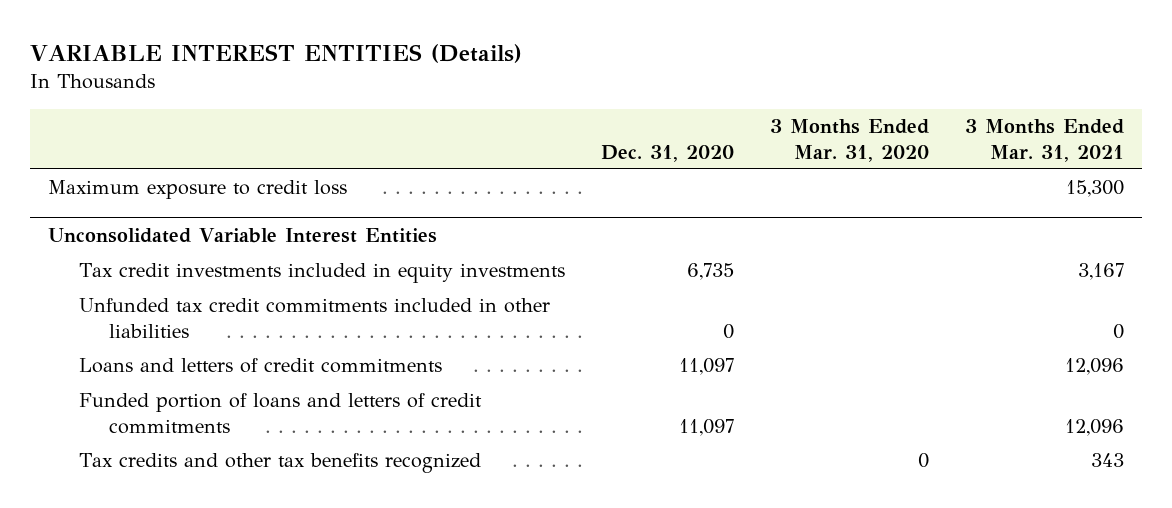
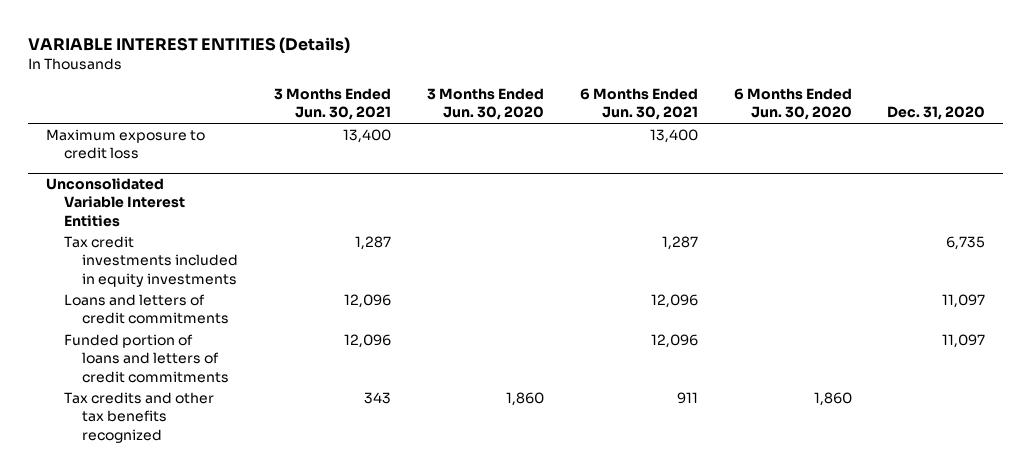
[769,118,929,162] 3 Months Ended Mar. 31, 2020 -> none
[964,118,1124,162] 3 Months Ended Mar. 31, 2021 -> none
none -> [274,88,392,121] 3 Months Ended Jun. 30, 2021
none -> [426,88,544,121] 3 Months Ended Jun. 30, 2020
none -> [579,88,698,121] 6 Months Ended Jun. 30, 2021
none -> [733,88,852,121] 6 Months Ended Jun. 30, 2020
[78,298,550,338] Unfunded tax credit commitments included in other liabilities -> none

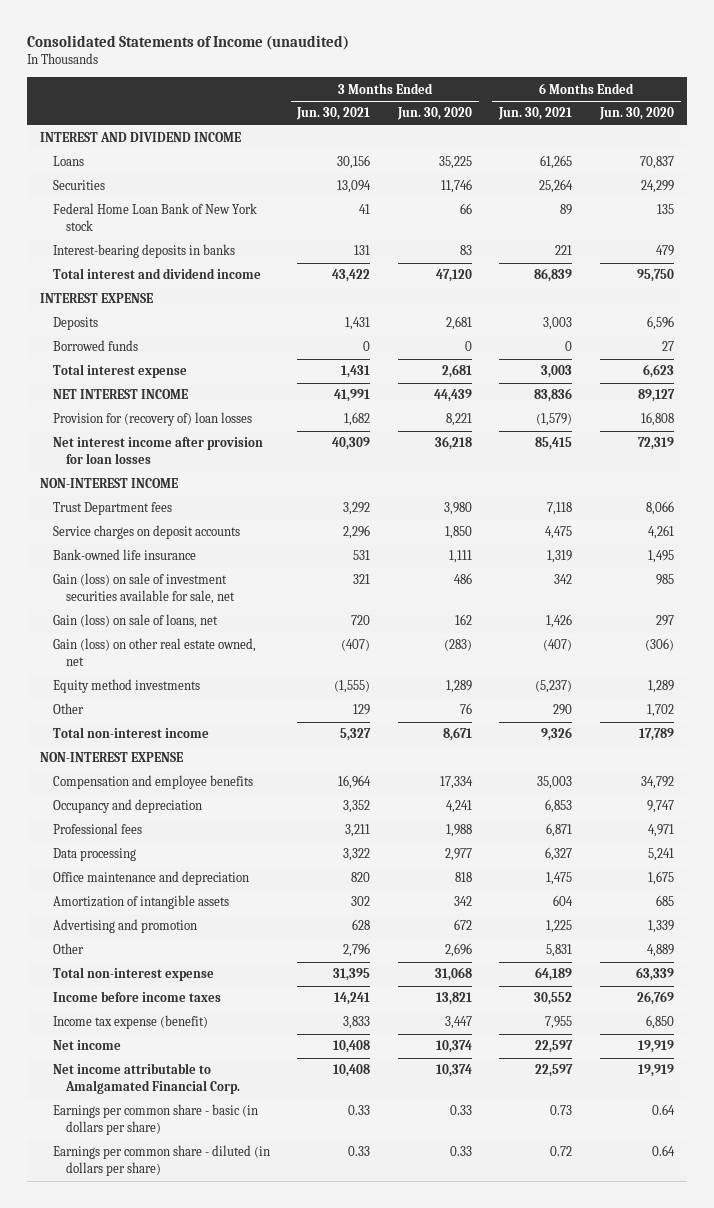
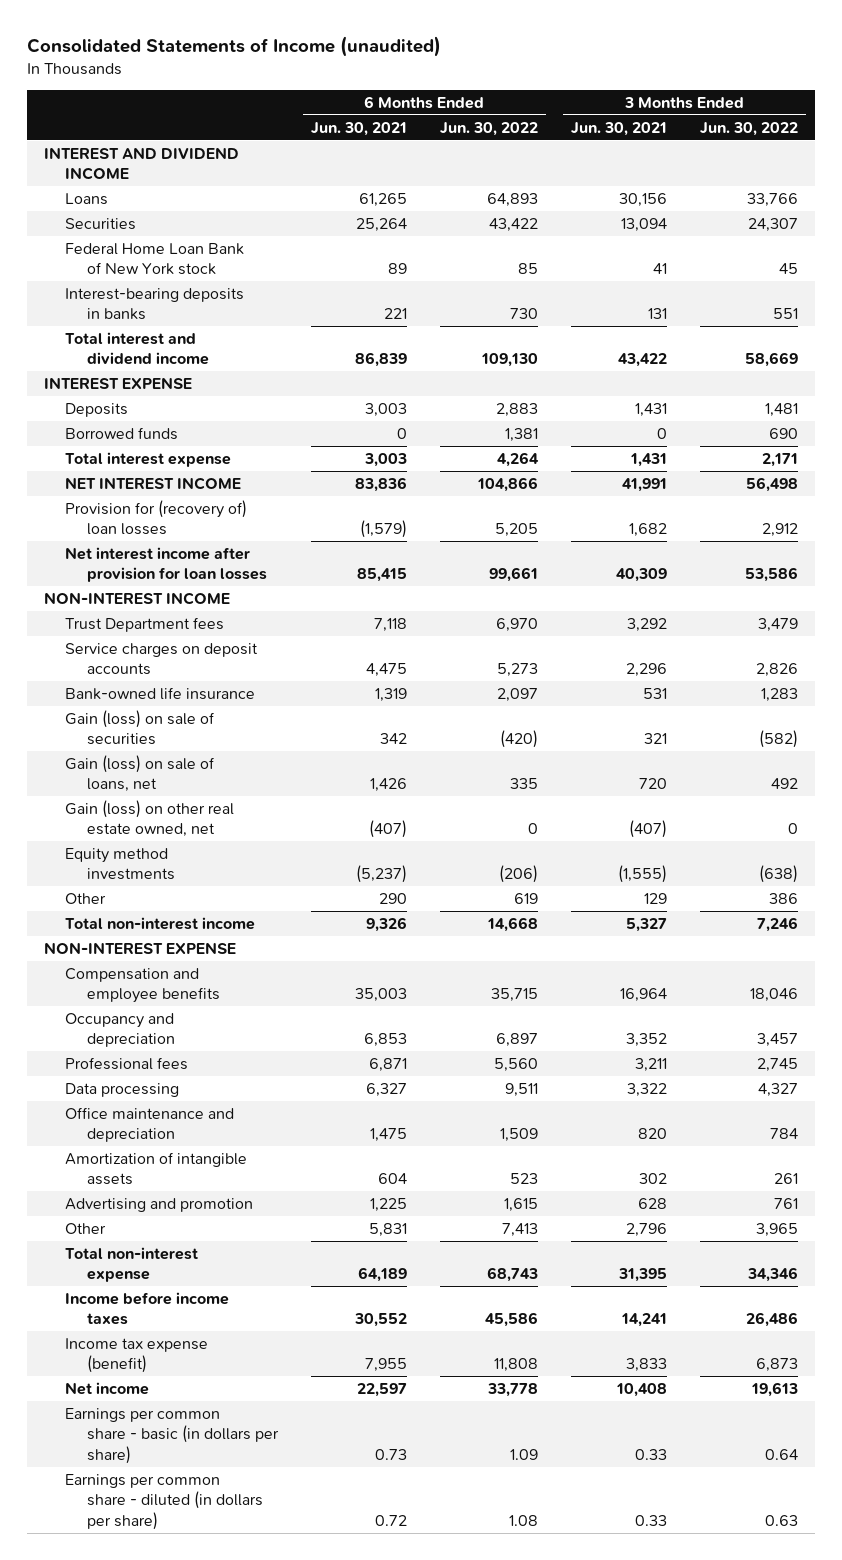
[396,107,472,121] Jun. 30, 2020 -> none
[598,107,674,121] Jun. 30, 2020 -> none
none -> [440,121,539,136] Jun. 30, 2022
none -> [700,121,799,136] Jun. 30, 2022
[52,573,235,605] Gain (loss) on sale of investment securities available for sale, net -> [65,709,216,746] Gain (loss) on sale of securities
[52,1063,240,1095] Net income attributable to Amalgamated Financial Corp. -> none

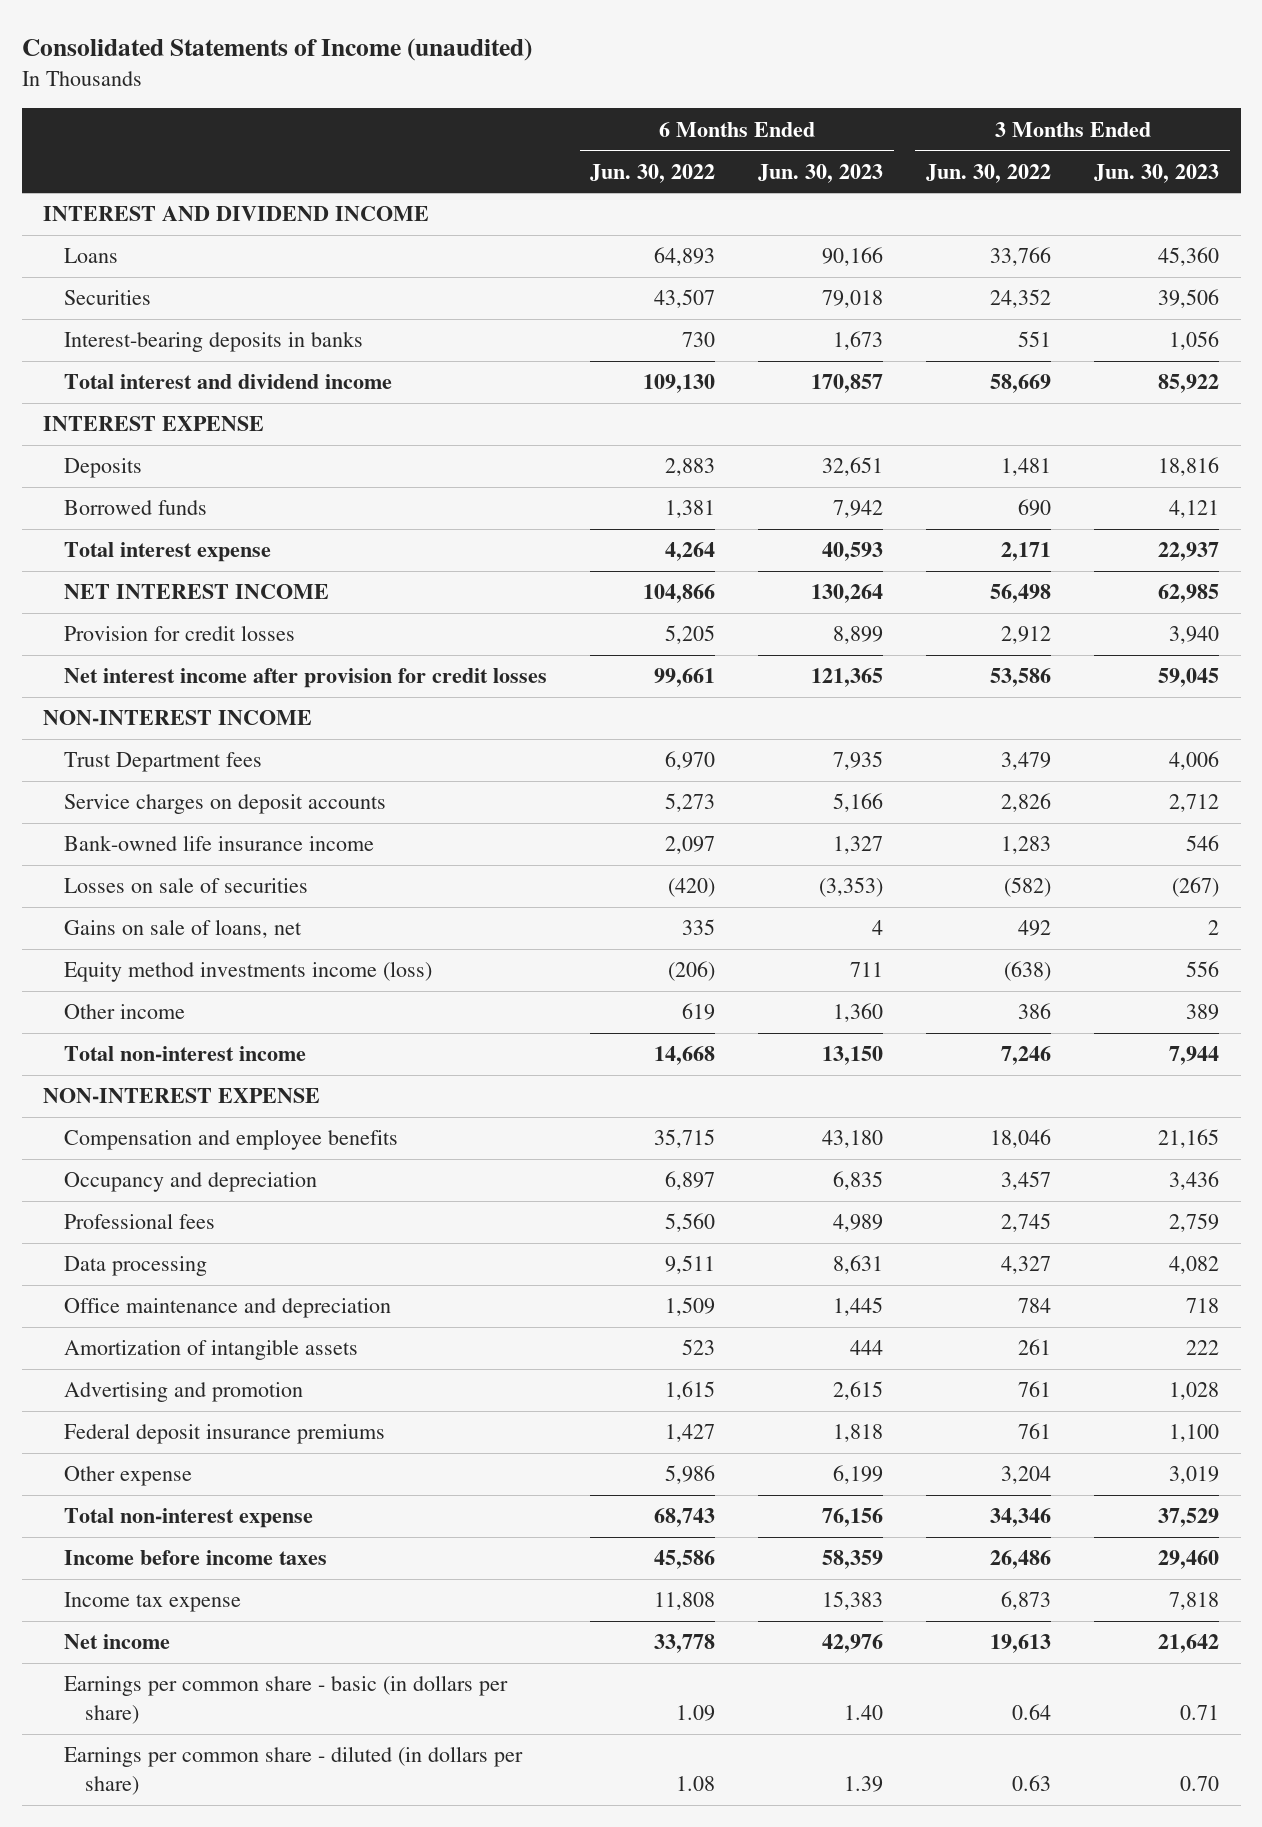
[310,121,407,136] Jun. 30, 2021 -> none
[571,121,668,136] Jun. 30, 2021 -> none
none -> [758,163,884,183] Jun. 30, 2023
none -> [1094,163,1220,183] Jun. 30, 2023
[65,242,245,276] Federal Home Loan Bank of New York stock -> none
[489,217,539,232] 43,422 -> [654,289,716,309] 43,507
[748,217,799,232] 24,307 -> [990,289,1052,309] 24,352
[65,499,248,536] Provision for (recovery of) loan losses -> [64,625,296,642] Provision for credit losses
[65,546,267,583] Net interest income after provision for loan losses -> [64,668,548,689] Net interest income after provision for credit losses
[65,799,235,838] Gain (loss) on other real estate owned, net -> none
[65,686,256,700] Bank-owned life insurance -> [64,835,375,852] Bank-owned life insurance income
[65,709,216,746] Gain (loss) on sale of securities -> [64,877,309,894] Losses on sale of securities
[65,754,216,793] Gain (loss) on sale of loans, net -> [64,919,303,939] Gains on sale of loans, net
[65,847,175,881] Equity method investments -> [64,961,433,983] Equity method investments income (loss)
[65,892,107,904] Other -> [64,1004,186,1020] Other income
none -> [64,1423,386,1445] Federal deposit insurance premiums
[65,1222,107,1234] Other -> [64,1466,193,1487] Other expense
[502,1222,539,1237] 7,413 -> [665,1465,716,1485] 5,986
[756,1222,799,1237] 3,965 -> [1001,1466,1052,1485] 3,204
[65,1337,209,1374] Income tax expense (benefit) -> [64,1592,242,1613] Income tax expense

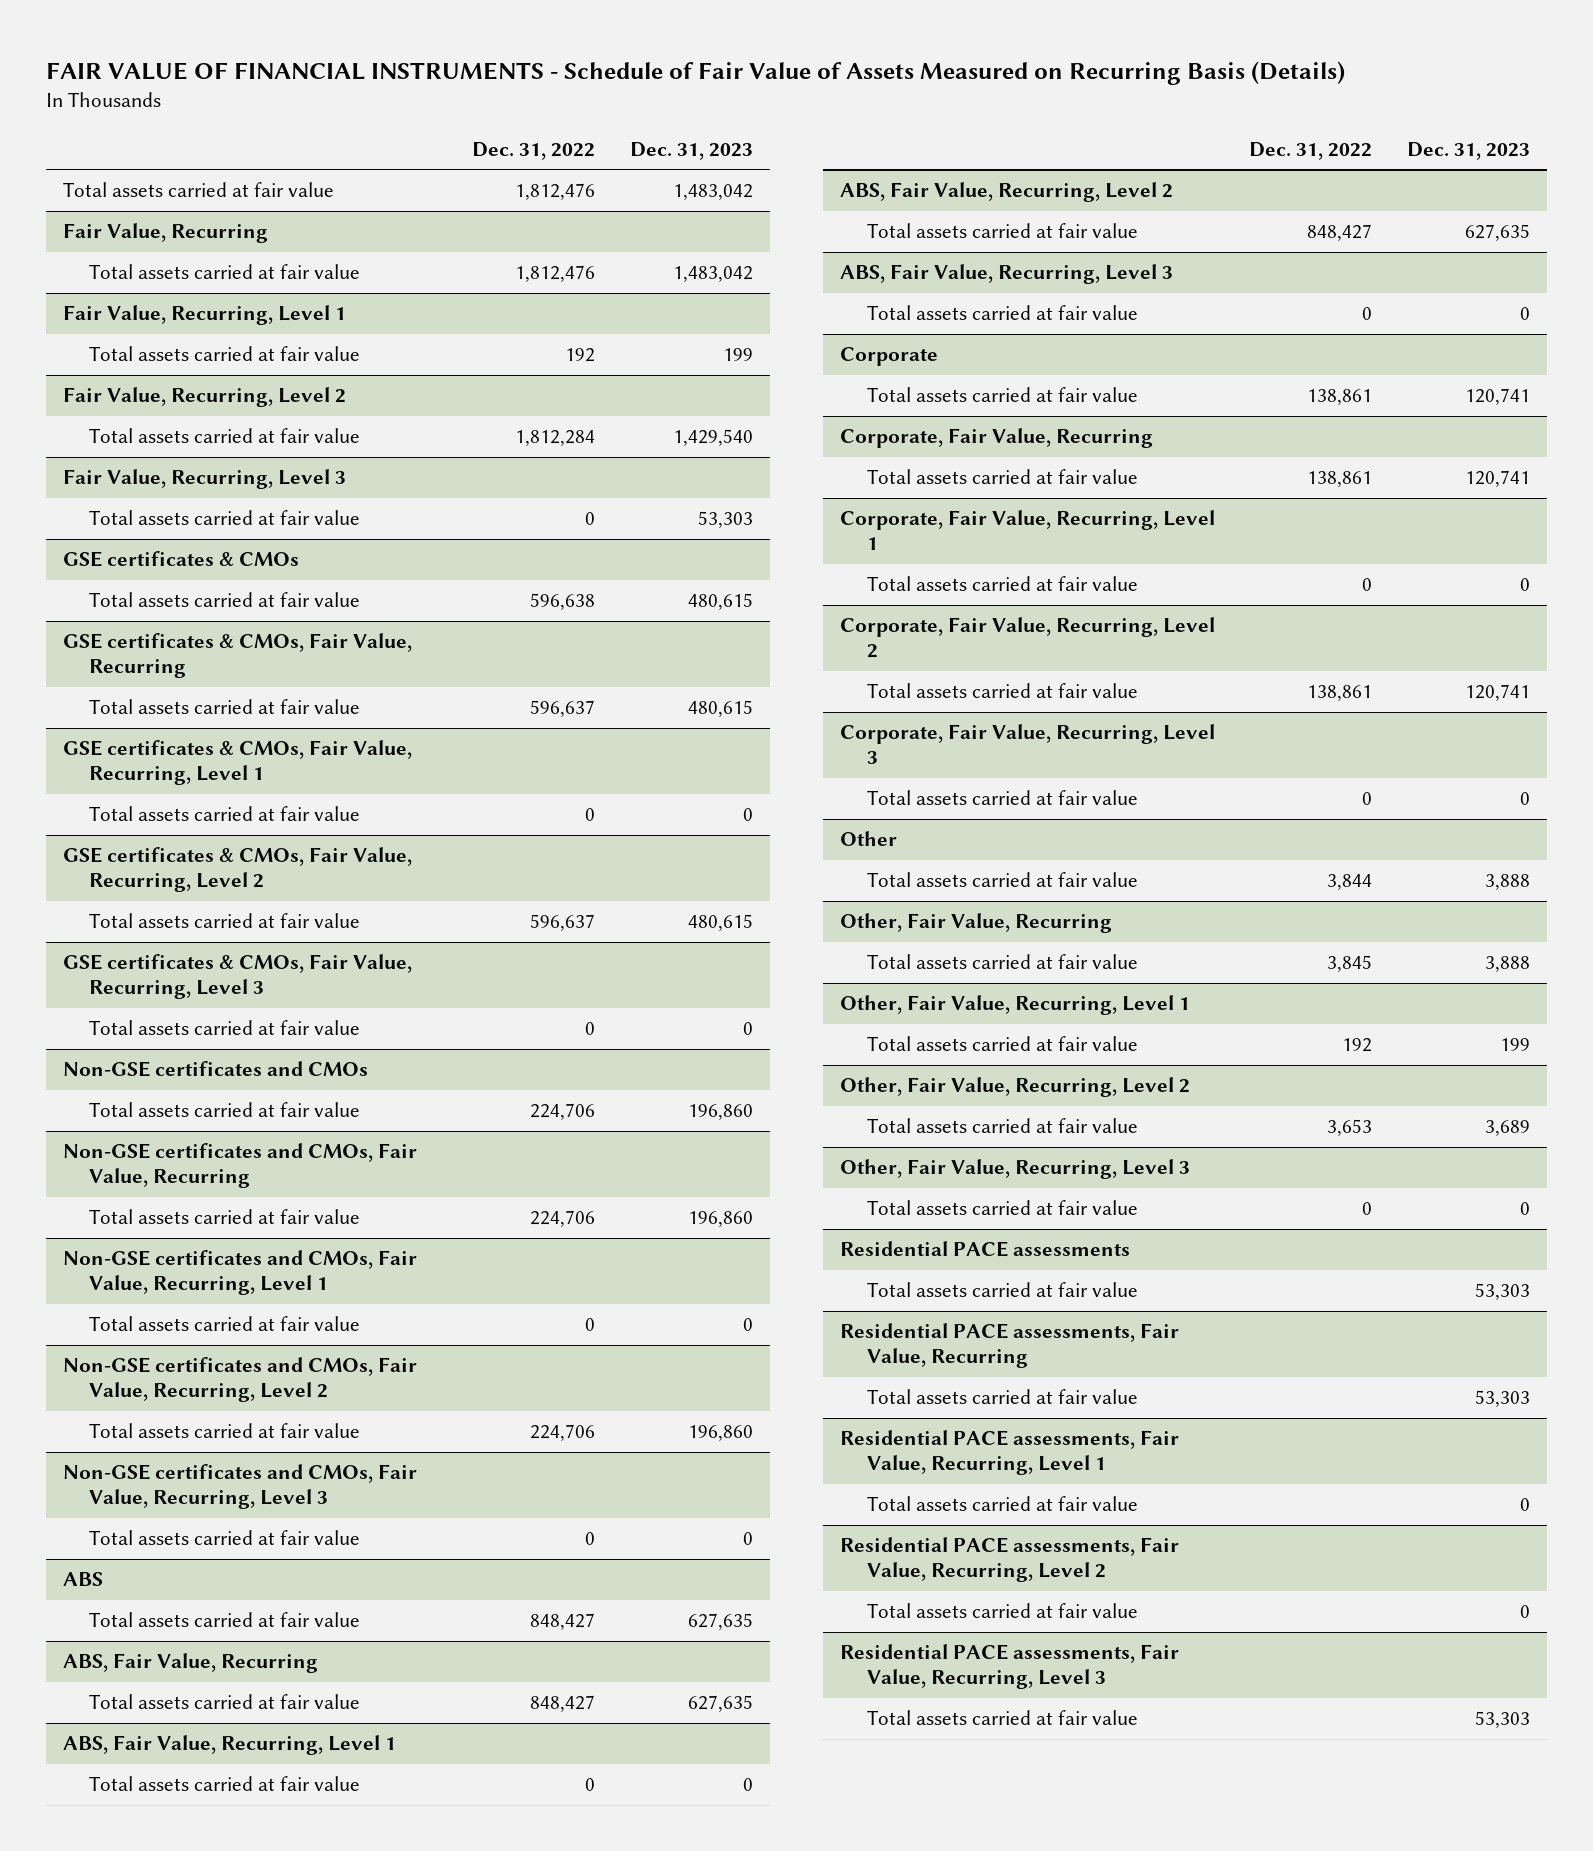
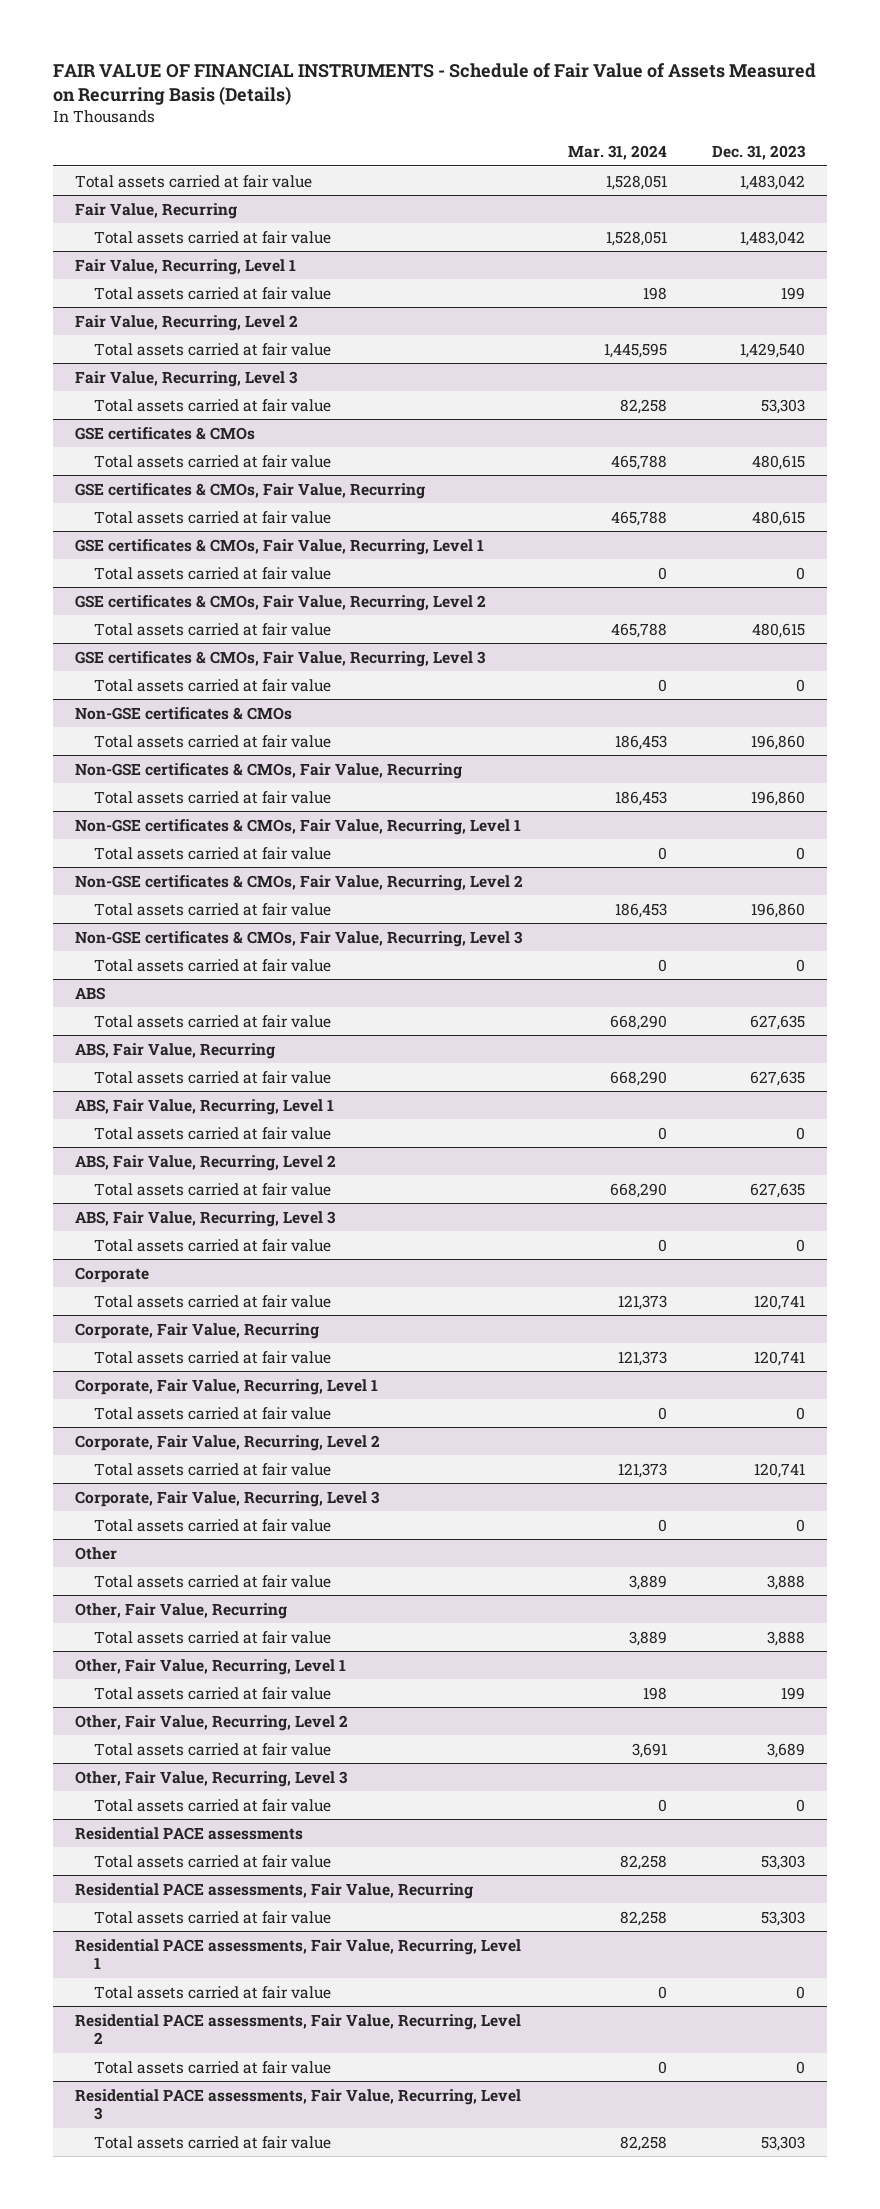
[472,141,596,160] Dec. 31, 2022 -> none
none -> [567,145,667,161] Mar. 31, 2024
[62,1061,368,1078] Non-GSE certificates and CMOs -> [75,706,293,720] Non-GSE certificates & CMOs
[62,1143,417,1189] Non-GSE certificates and CMOs, Fair Value, Recurring -> [75,762,463,779] Non-GSE certificates & CMOs, Fair Value, Recurring
[62,1250,417,1296] Non-GSE certificates and CMOs, Fair Value, Recurring, Level 1 -> [75,818,522,835] Non-GSE certificates & CMOs, Fair Value, Recurring, Level 1
[62,1357,417,1403] Non-GSE certificates and CMOs, Fair Value, Recurring, Level 2 -> [75,874,524,891] Non-GSE certificates & CMOs, Fair Value, Recurring, Level 2
[62,1464,417,1510] Non-GSE certificates and CMOs, Fair Value, Recurring, Level 3 -> [75,930,524,947] Non-GSE certificates & CMOs, Fair Value, Recurring, Level 3

